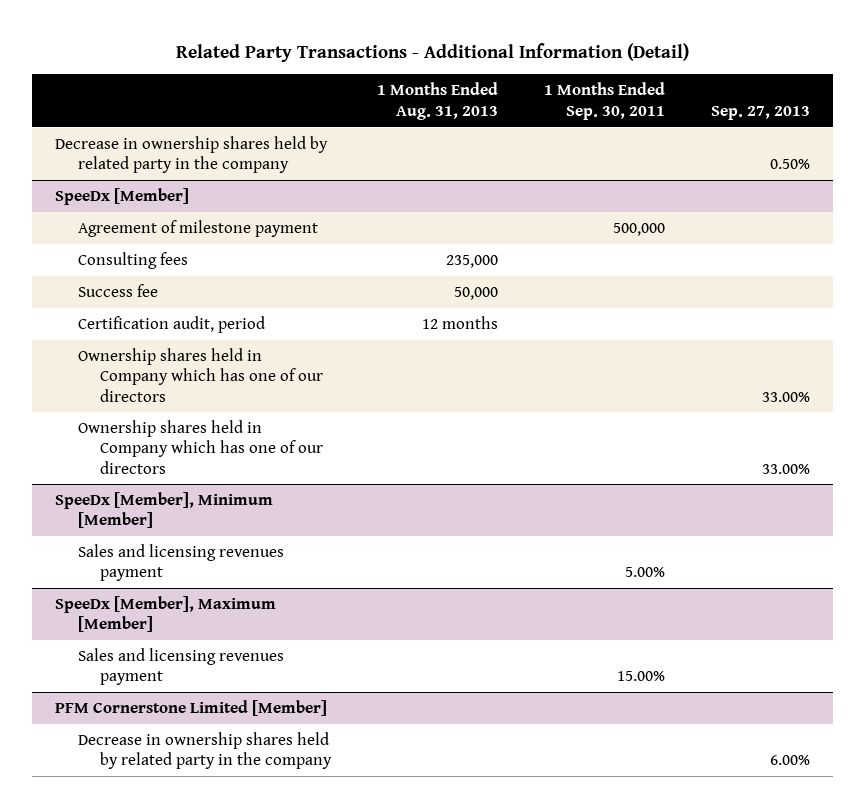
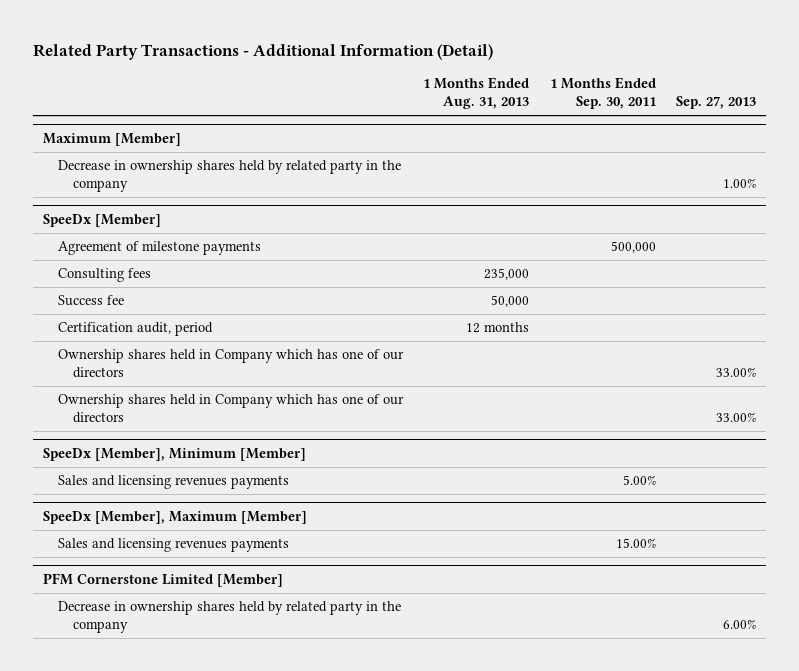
[55,135,329,174] Decrease in ownership shares held by related party in the company -> none
none -> [43,133,182,147] Maximum [Member]
none -> [58,160,402,193] Decrease in ownership shares held by related party in the company
[77,219,318,237] Agreement of milestone payment -> [58,241,262,256] Agreement of milestone payments
[77,543,284,582] Sales and licensing revenues payment -> [58,475,290,490] Sales and licensing revenues payments
[77,647,284,686] Sales and licensing revenues payment -> [58,538,290,553] Sales and licensing revenues payments

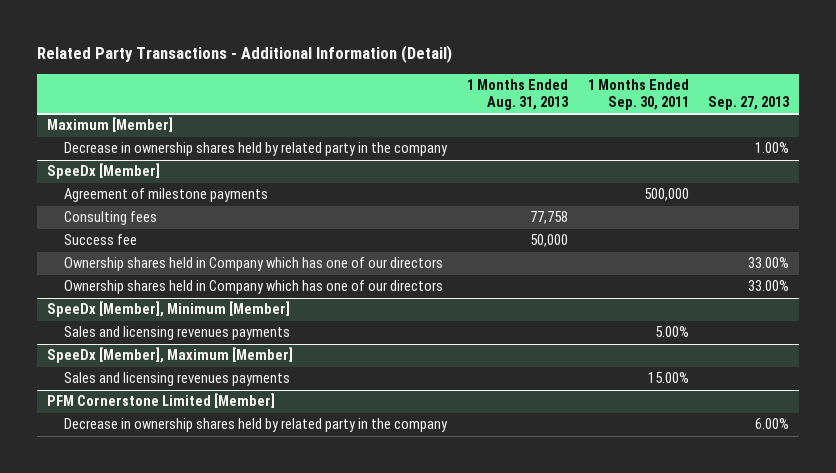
[484,268,530,281] 235,000 -> [530,211,569,225] 77,758
[58,322,214,337] Certification audit, period -> none

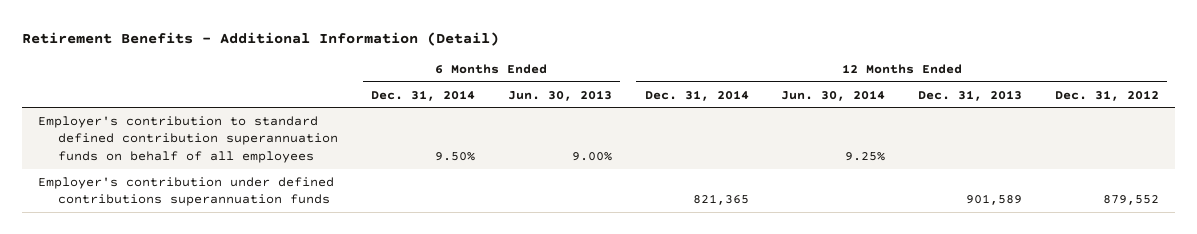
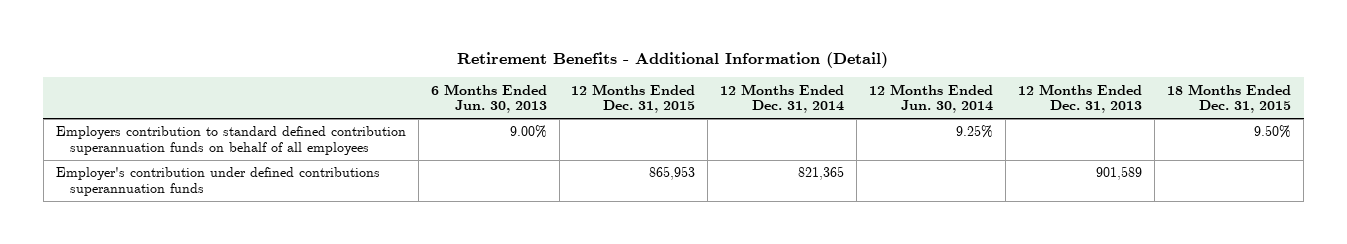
[371,89,476,101] Dec. 31, 2014 -> none
[1054,89,1159,101] Dec. 31, 2012 -> none
none -> [571,83,696,114] 12 Months Ended Dec. 31, 2015
none -> [1167,83,1292,114] 18 Months Ended Dec. 31, 2015
[37,115,339,164] Employer's contribution to standard defined contribution superannuation funds on behalf of all employees -> [55,126,406,156] Employers contribution to standard defined contribution superannuation funds on behalf of all employees

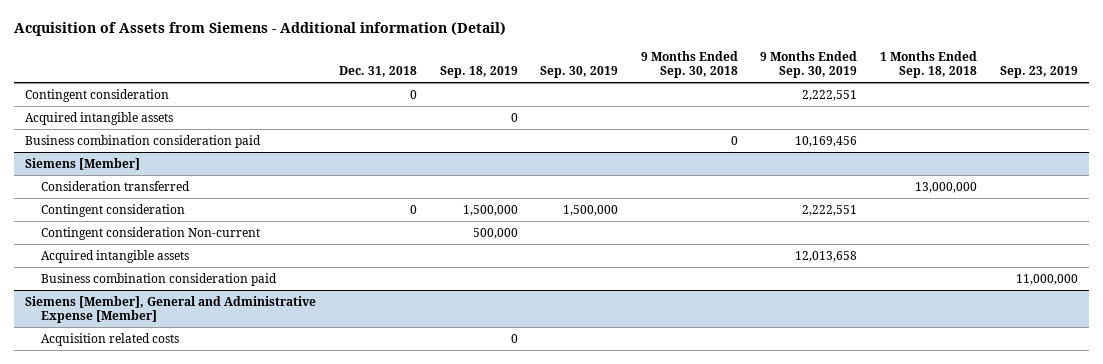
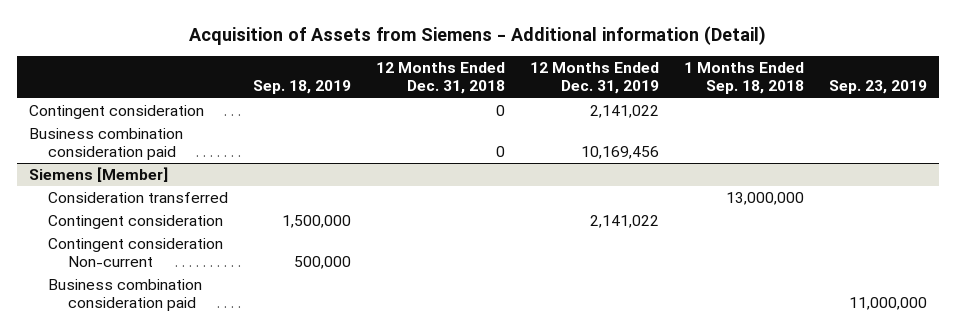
[338,66,417,78] Dec. 31, 2018 -> none
[540,66,619,79] Sep. 30, 2019 -> none
[640,50,738,79] 9 Months Ended Sep. 30, 2018 -> none
[760,50,858,79] 9 Months Ended Sep. 30, 2019 -> none
none -> [376,62,506,95] 12 Months Ended Dec. 31, 2018
none -> [530,62,660,95] 12 Months Ended Dec. 31, 2019
[25,111,174,125] Acquired intangible assets -> none
[40,249,189,263] Acquired intangible assets -> none
[25,295,317,324] Siemens [Member], General and Administrative Expense [Member] -> none
[40,332,179,346] Acquisition related costs -> none

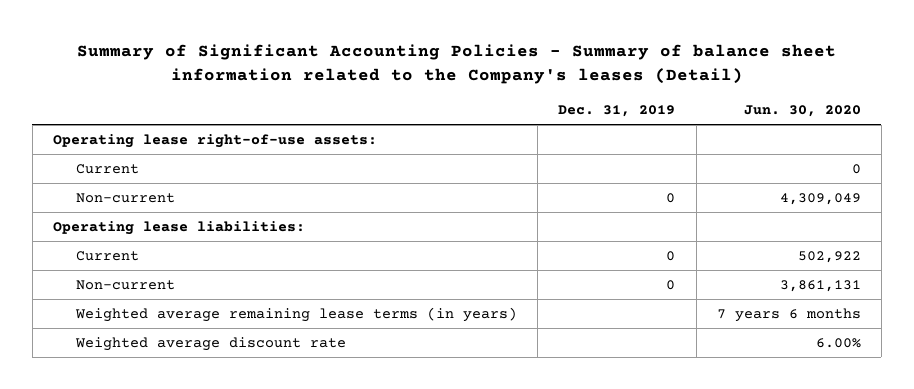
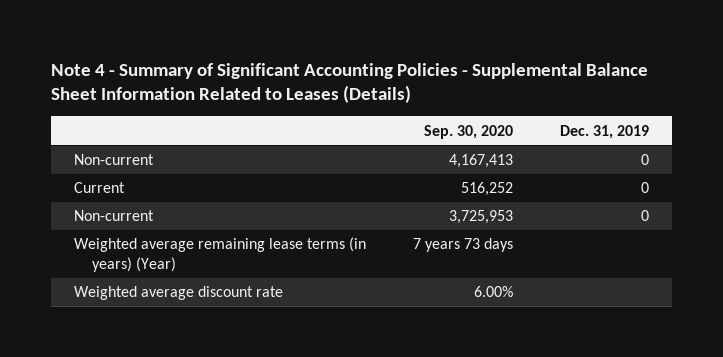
[76,43,836,84] Summary of Significant Accounting Policies - Summary of balance sheet information related to the Company's leases (Detail) -> [50,62,648,104] Note 4 - Summary of Significant Accounting Policies - Supplemental Balance Sheet Information Related to Leases (Details)
[743,104,861,117] Jun. 30, 2020 -> none
none -> [424,124,514,139] Sep. 30, 2020
[52,134,377,149] Operating lease right-of-use assets: -> none
[75,164,139,175] Current -> none
[52,221,305,236] Operating lease liabilities: -> none
[74,307,517,323] Weighted average remaining lease terms (in years) -> [74,237,367,272] Weighted average remaining lease terms (in years) (Year)

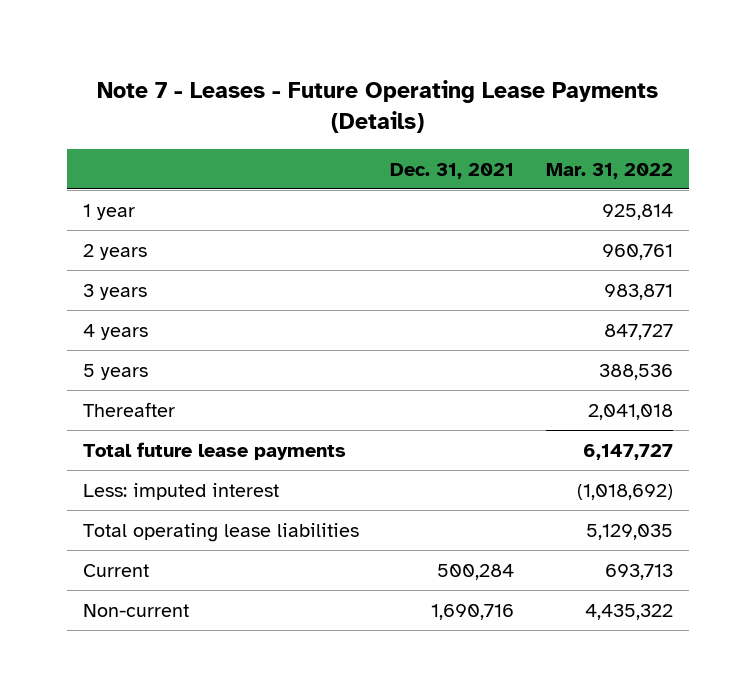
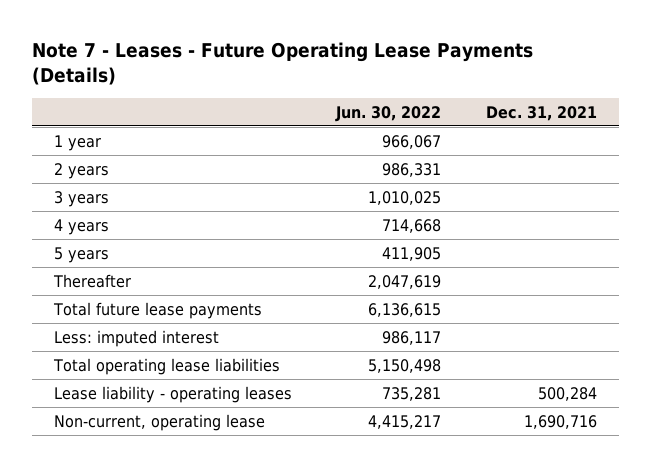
[545,162,673,179] Mar. 31, 2022 -> none
none -> [335,105,442,122] Jun. 30, 2022
[82,563,149,577] Current -> [53,385,292,403] Lease liability - operating leases
[82,603,189,617] Non-current -> [53,413,265,431] Non-current, operating lease

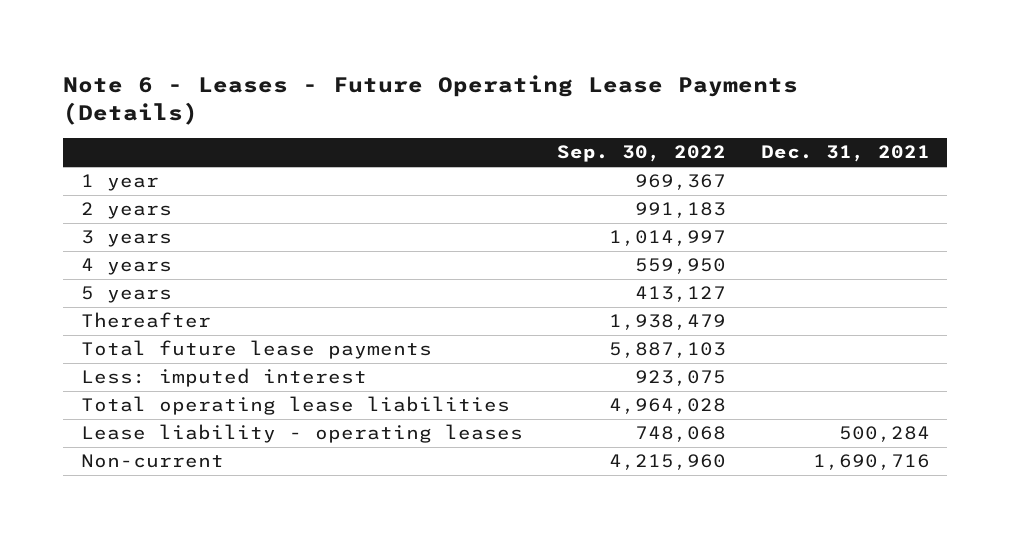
[31,41,533,85] Note 7 - Leases - Future Operating Lease Payments (Details) -> [63,74,799,125] Note 6 - Leases - Future Operating Lease Payments (Details)
[335,105,442,122] Jun. 30, 2022 -> none
none -> [557,145,727,163] Sep. 30, 2022
[53,413,265,431] Non-current, operating lease -> [80,454,224,469] Non-current

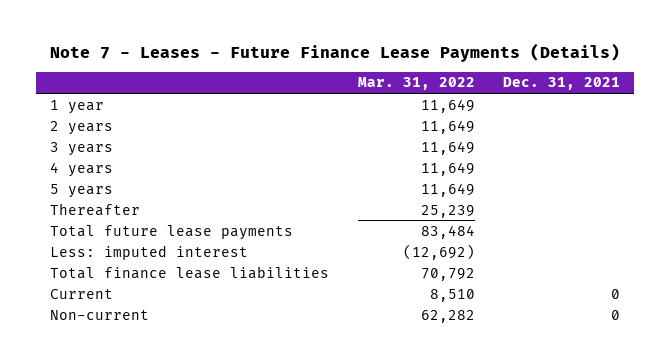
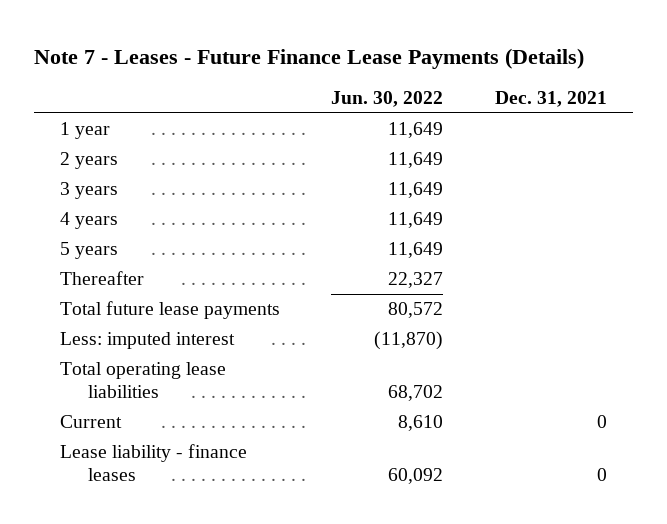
[357,77,475,91] Mar. 31, 2022 -> none
none -> [331,91,444,108] Jun. 30, 2022
[50,265,330,279] Total finance lease liabilities -> [59,362,226,399] Total operating lease liabilities
[50,309,150,320] Non-current -> [59,444,247,482] Lease liability - finance leases

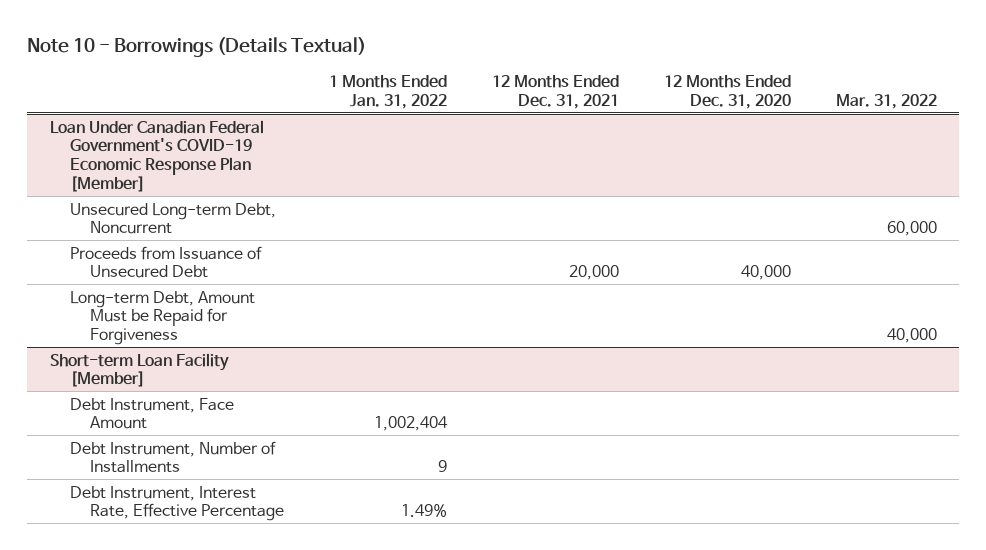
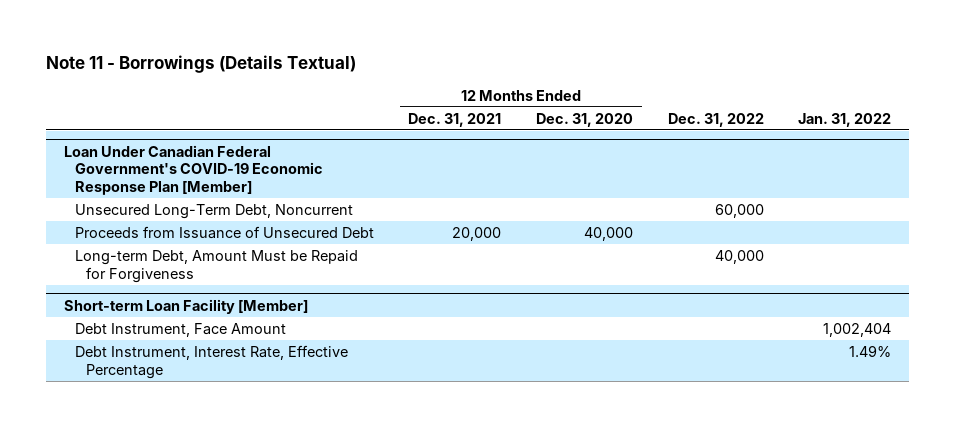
[27,37,367,58] Note 10 - Borrowings (Details Textual) -> [46,55,357,74] Note 11 - Borrowings (Details Textual)
[328,74,447,109] 1 Months Ended Jan. 31, 2022 -> none
[835,93,937,109] Mar. 31, 2022 -> none
none -> [667,112,764,127] Dec. 31, 2022
none -> [798,112,892,127] Jan. 31, 2022
[69,202,276,235] Unsecured Long-term Debt, Noncurrent -> [74,203,353,219] Unsecured Long-Term Debt, Noncurrent
[69,440,276,474] Debt Instrument, Number of Installments -> none

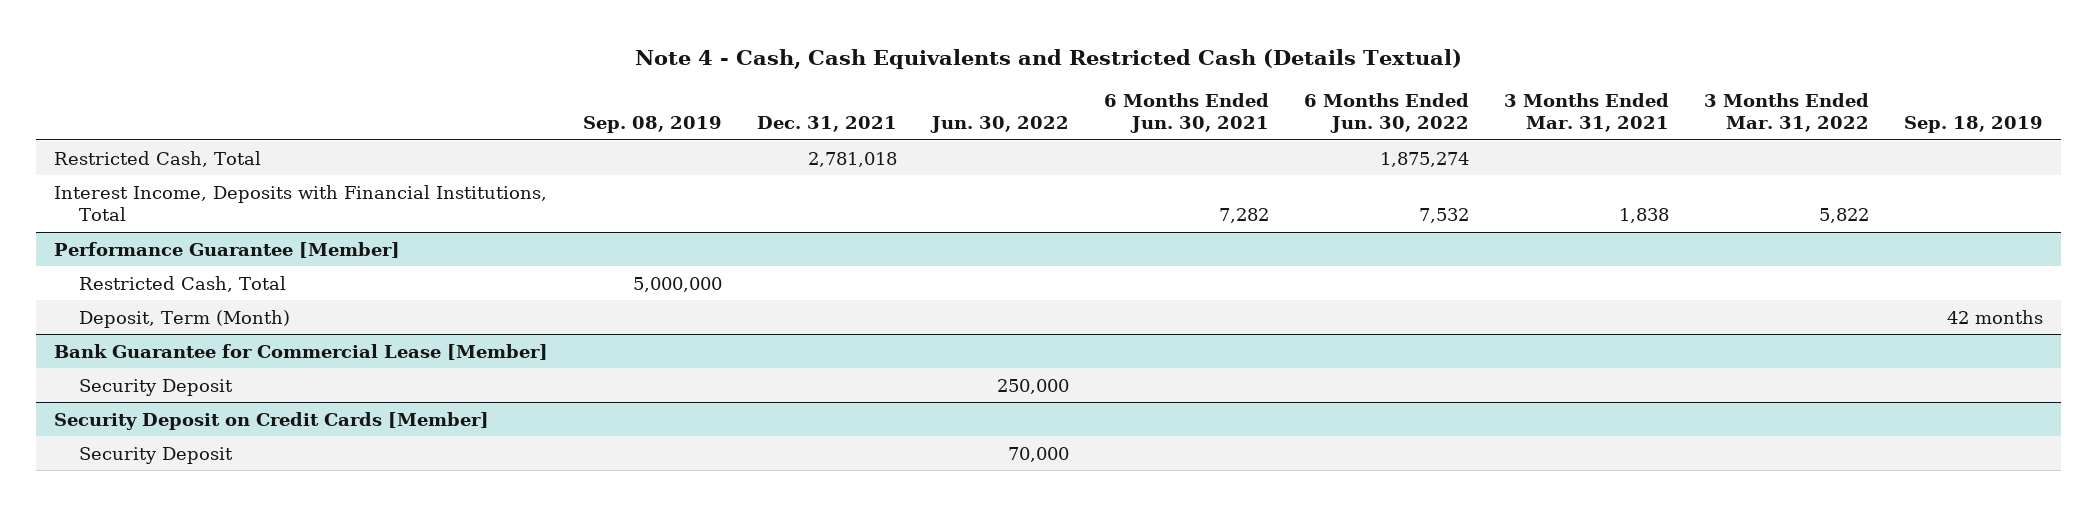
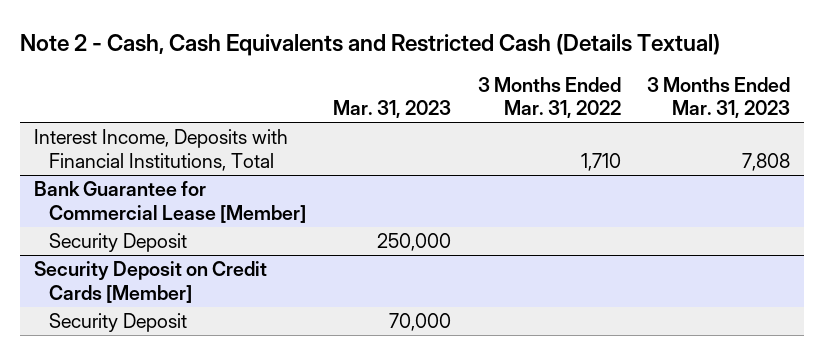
[635,48,1463,69] Note 4 - Cash, Cash Equivalents and Restricted Cash (Details Textual) -> [20,33,721,56] Note 2 - Cash, Cash Equivalents and Restricted Cash (Details Textual)
[582,116,722,134] Sep. 08, 2019 -> none
[756,116,897,133] Dec. 31, 2021 -> none
[929,116,1069,134] Jun. 30, 2022 -> none
[1103,92,1269,134] 6 Months Ended Jun. 30, 2021 -> none
[1304,92,1470,134] 6 Months Ended Jun. 30, 2022 -> none
[1504,92,1670,133] 3 Months Ended Mar. 31, 2021 -> none
[1904,116,2044,134] Sep. 18, 2019 -> none
none -> [332,100,451,119] Mar. 31, 2023
none -> [647,76,791,119] 3 Months Ended Mar. 31, 2023
[53,150,261,167] Restricted Cash, Total -> none
[53,241,400,258] Performance Guarantee [Member] -> none
[78,275,286,292] Restricted Cash, Total -> none
[78,309,290,328] Deposit, Term (Month) -> none
[1819,208,1870,224] 5,822 -> [580,153,621,172] 1,710

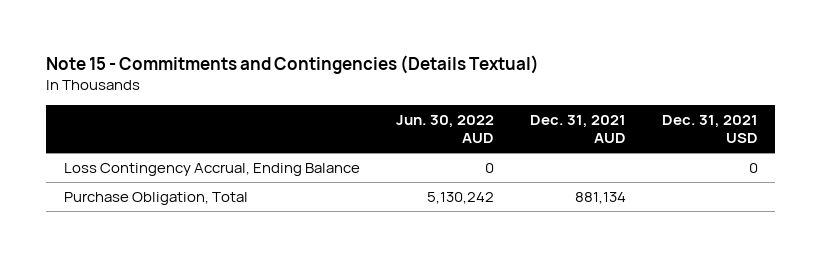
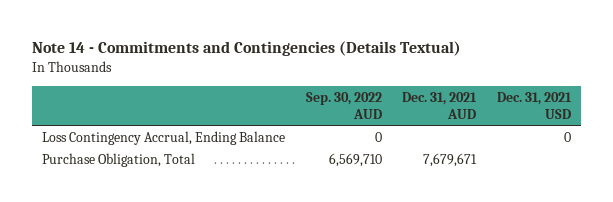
[46,54,540,74] Note 15 - Commitments and Contingencies (Details Textual) -> [31,41,461,57] Note 14 - Commitments and Contingencies (Details Textual)
[395,114,494,144] Jun. 30, 2022 AUD -> none
none -> [305,91,382,120] Sep. 30, 2022 AUD
[574,191,626,204] 881,134 -> [423,152,478,167] 7,679,671

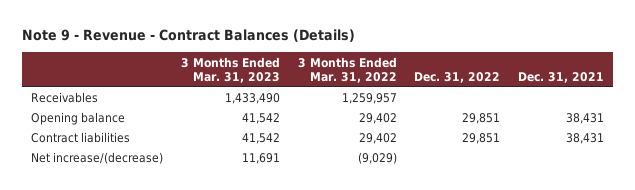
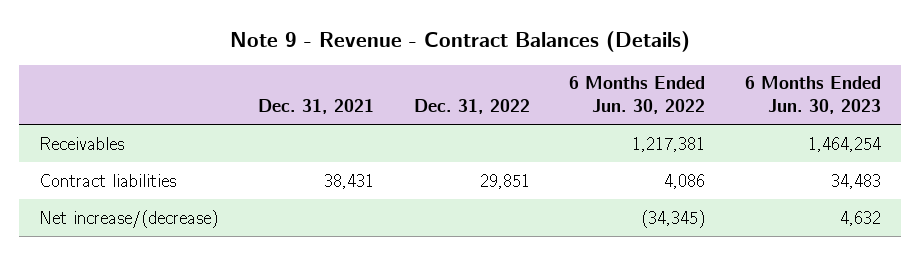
[180,56,280,84] 3 Months Ended Mar. 31, 2023 -> none
[297,56,397,84] 3 Months Ended Mar. 31, 2022 -> none
none -> [569,76,706,114] 6 Months Ended Jun. 30, 2022
none -> [745,76,882,114] 6 Months Ended Jun. 30, 2023
[30,112,125,126] Opening balance -> none

